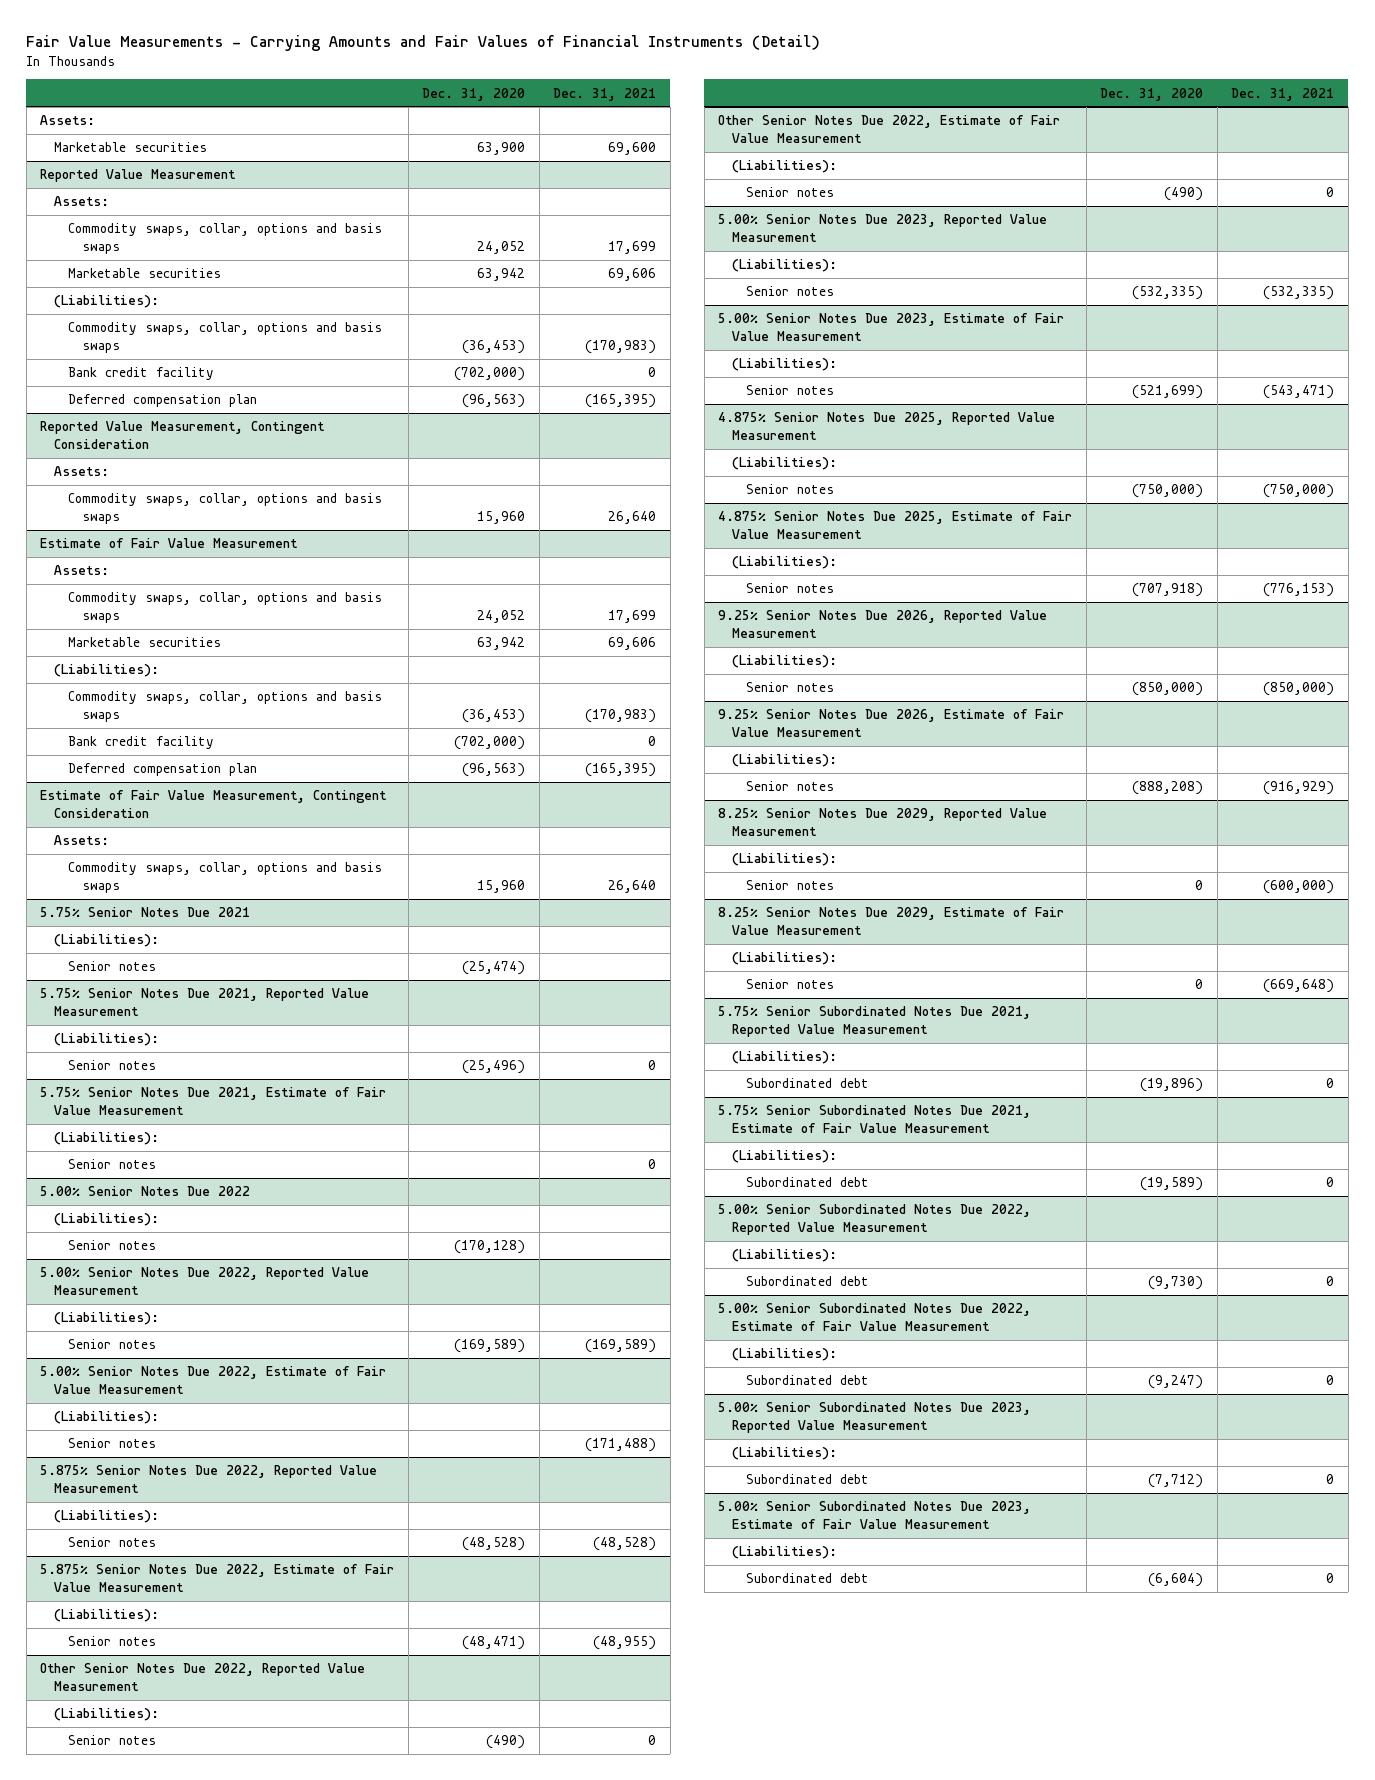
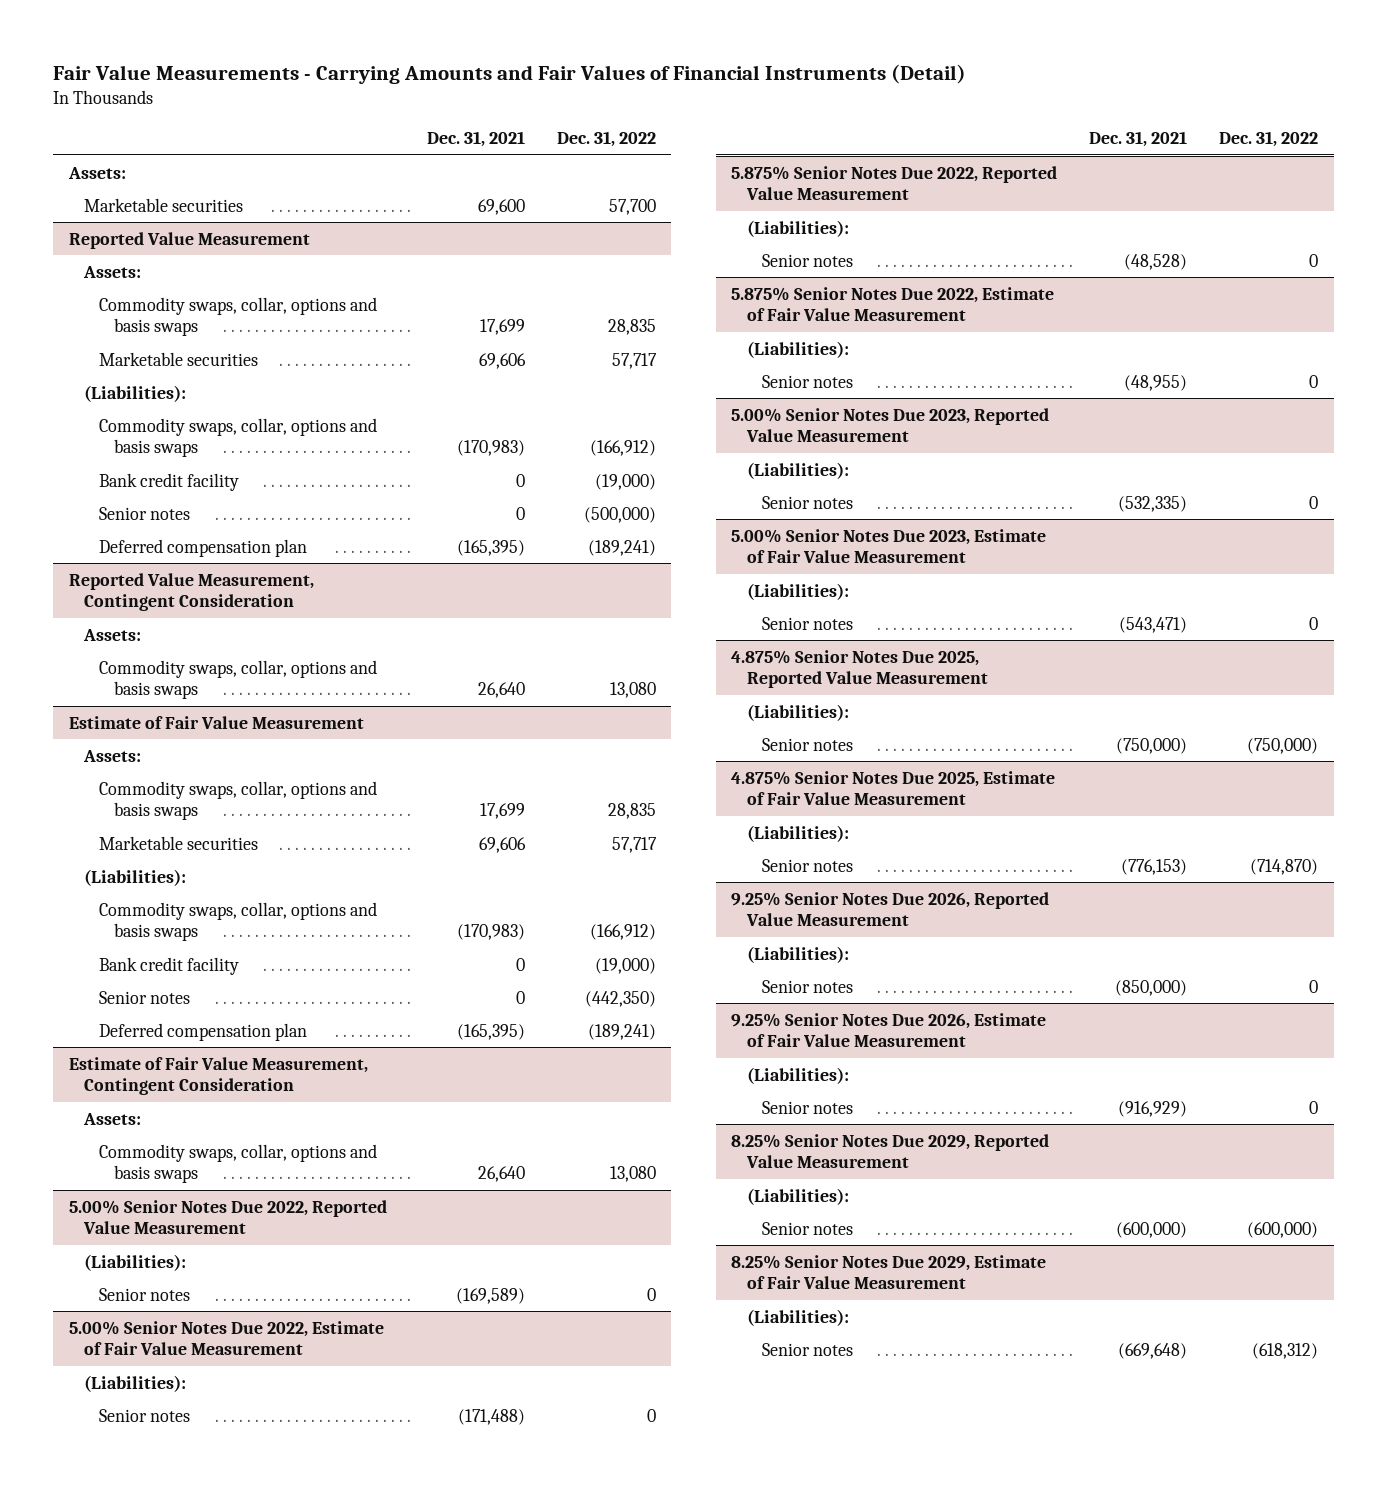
[422,87,526,101] Dec. 31, 2020 -> none
none -> [556,131,656,148] Dec. 31, 2022
none -> [99,506,191,520] Senior notes
none -> [99,990,191,1004] Senior notes
[40,907,251,918] 5.75% Senior Notes Due 2021 -> none
[54,934,160,948] (Liabilities): -> none
[67,961,156,972] Senior notes -> none
[40,988,370,1016] 5.75% Senior Notes Due 2021, Reported Value Measurement -> none
[54,1033,160,1047] (Liabilities): -> none
[67,1060,156,1071] Senior notes -> none
[40,1087,387,1115] 5.75% Senior Notes Due 2021, Estimate of Fair Value Measurement -> none
[54,1132,160,1146] (Liabilities): -> none
[67,1159,156,1170] Senior notes -> none
[40,1186,251,1197] 5.00% Senior Notes Due 2022 -> none
[54,1213,160,1227] (Liabilities): -> none
[67,1240,156,1251] Senior notes -> none
[40,1663,366,1691] Other Senior Notes Due 2022, Reported Value Measurement -> none
[54,1708,160,1722] (Liabilities): -> none
[67,1735,156,1746] Senior notes -> none
[718,115,1061,143] Other Senior Notes Due 2022, Estimate of Fair Value Measurement -> none
[732,160,838,174] (Liabilities): -> none
[746,187,835,198] Senior notes -> none
[718,1006,1032,1037] 5.75% Senior Subordinated Notes Due 2021, Reported Value Measurement -> none
[732,1051,838,1065] (Liabilities): -> none
[746,1078,870,1089] Subordinated debt -> none
[718,1105,1032,1133] 5.75% Senior Subordinated Notes Due 2021, Estimate of Fair Value Measurement -> none
[732,1150,838,1164] (Liabilities): -> none
[746,1177,870,1188] Subordinated debt -> none
[718,1204,1032,1235] 5.00% Senior Subordinated Notes Due 2022, Reported Value Measurement -> none
[732,1249,838,1263] (Liabilities): -> none
[746,1276,870,1287] Subordinated debt -> none
[718,1303,1032,1331] 5.00% Senior Subordinated Notes Due 2022, Estimate of Fair Value Measurement -> none
[732,1348,838,1362] (Liabilities): -> none
[746,1375,870,1386] Subordinated debt -> none
[718,1402,1032,1433] 5.00% Senior Subordinated Notes Due 2023, Reported Value Measurement -> none
[732,1447,838,1461] (Liabilities): -> none
[746,1474,870,1485] Subordinated debt -> none
[718,1501,1032,1529] 5.00% Senior Subordinated Notes Due 2023, Estimate of Fair Value Measurement -> none
[732,1546,838,1560] (Liabilities): -> none
[746,1573,870,1584] Subordinated debt -> none

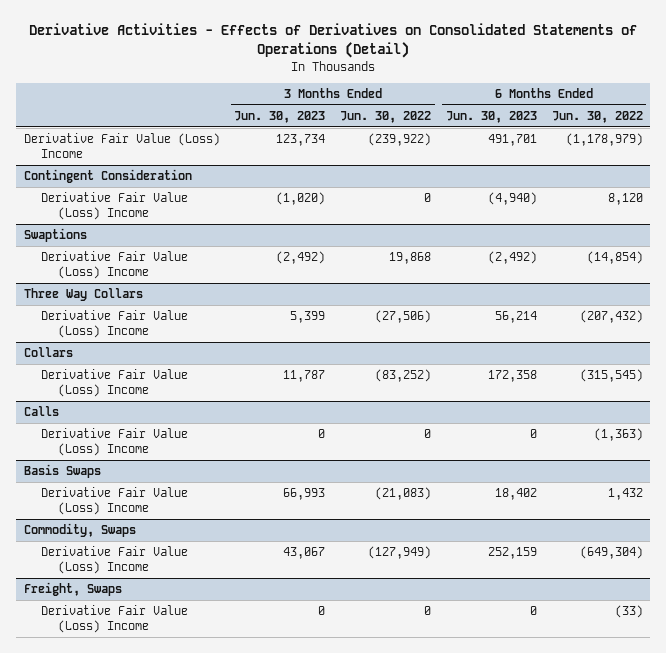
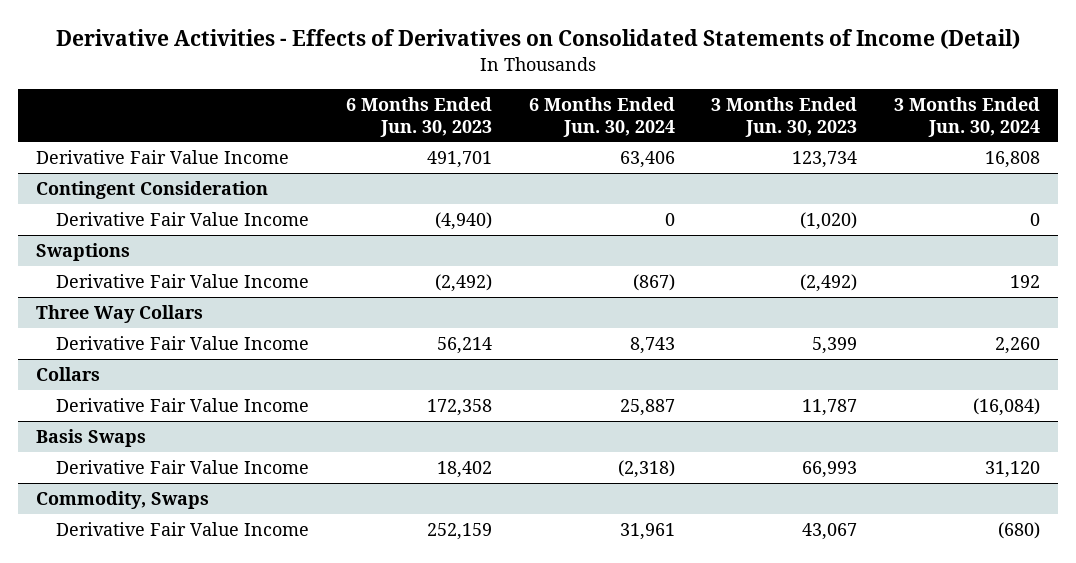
[29,23,638,59] Derivative Activities - Effects of Derivatives on Consolidated Statements of Operations (Detail) -> [56,29,1021,50] Derivative Activities - Effects of Derivatives on Consolidated Statements of Income (Detail)
[340,110,432,123] Jun. 30, 2022 -> none
[551,110,643,123] Jun. 30, 2022 -> none
none -> [528,96,675,137] 6 Months Ended Jun. 30, 2024
none -> [893,96,1040,137] 3 Months Ended Jun. 30, 2024
[23,133,220,158] Derivative Fair Value (Loss) Income -> [36,149,290,164] Derivative Fair Value Income
[41,192,189,220] Derivative Fair Value (Loss) Income -> [56,211,310,226] Derivative Fair Value Income
[41,251,189,279] Derivative Fair Value (Loss) Income -> [56,273,310,288] Derivative Fair Value Income
[41,310,189,338] Derivative Fair Value (Loss) Income -> [56,335,310,350] Derivative Fair Value Income
[23,406,59,417] Calls -> none
[41,428,189,456] Derivative Fair Value (Loss) Income -> none
[41,369,189,397] Derivative Fair Value (Loss) Income -> [56,397,310,412] Derivative Fair Value Income
[41,487,189,515] Derivative Fair Value (Loss) Income -> [56,459,310,474] Derivative Fair Value Income
[23,582,122,597] Freight, Swaps -> none
[41,605,189,633] Derivative Fair Value (Loss) Income -> none
[41,546,189,574] Derivative Fair Value (Loss) Income -> [56,521,310,536] Derivative Fair Value Income

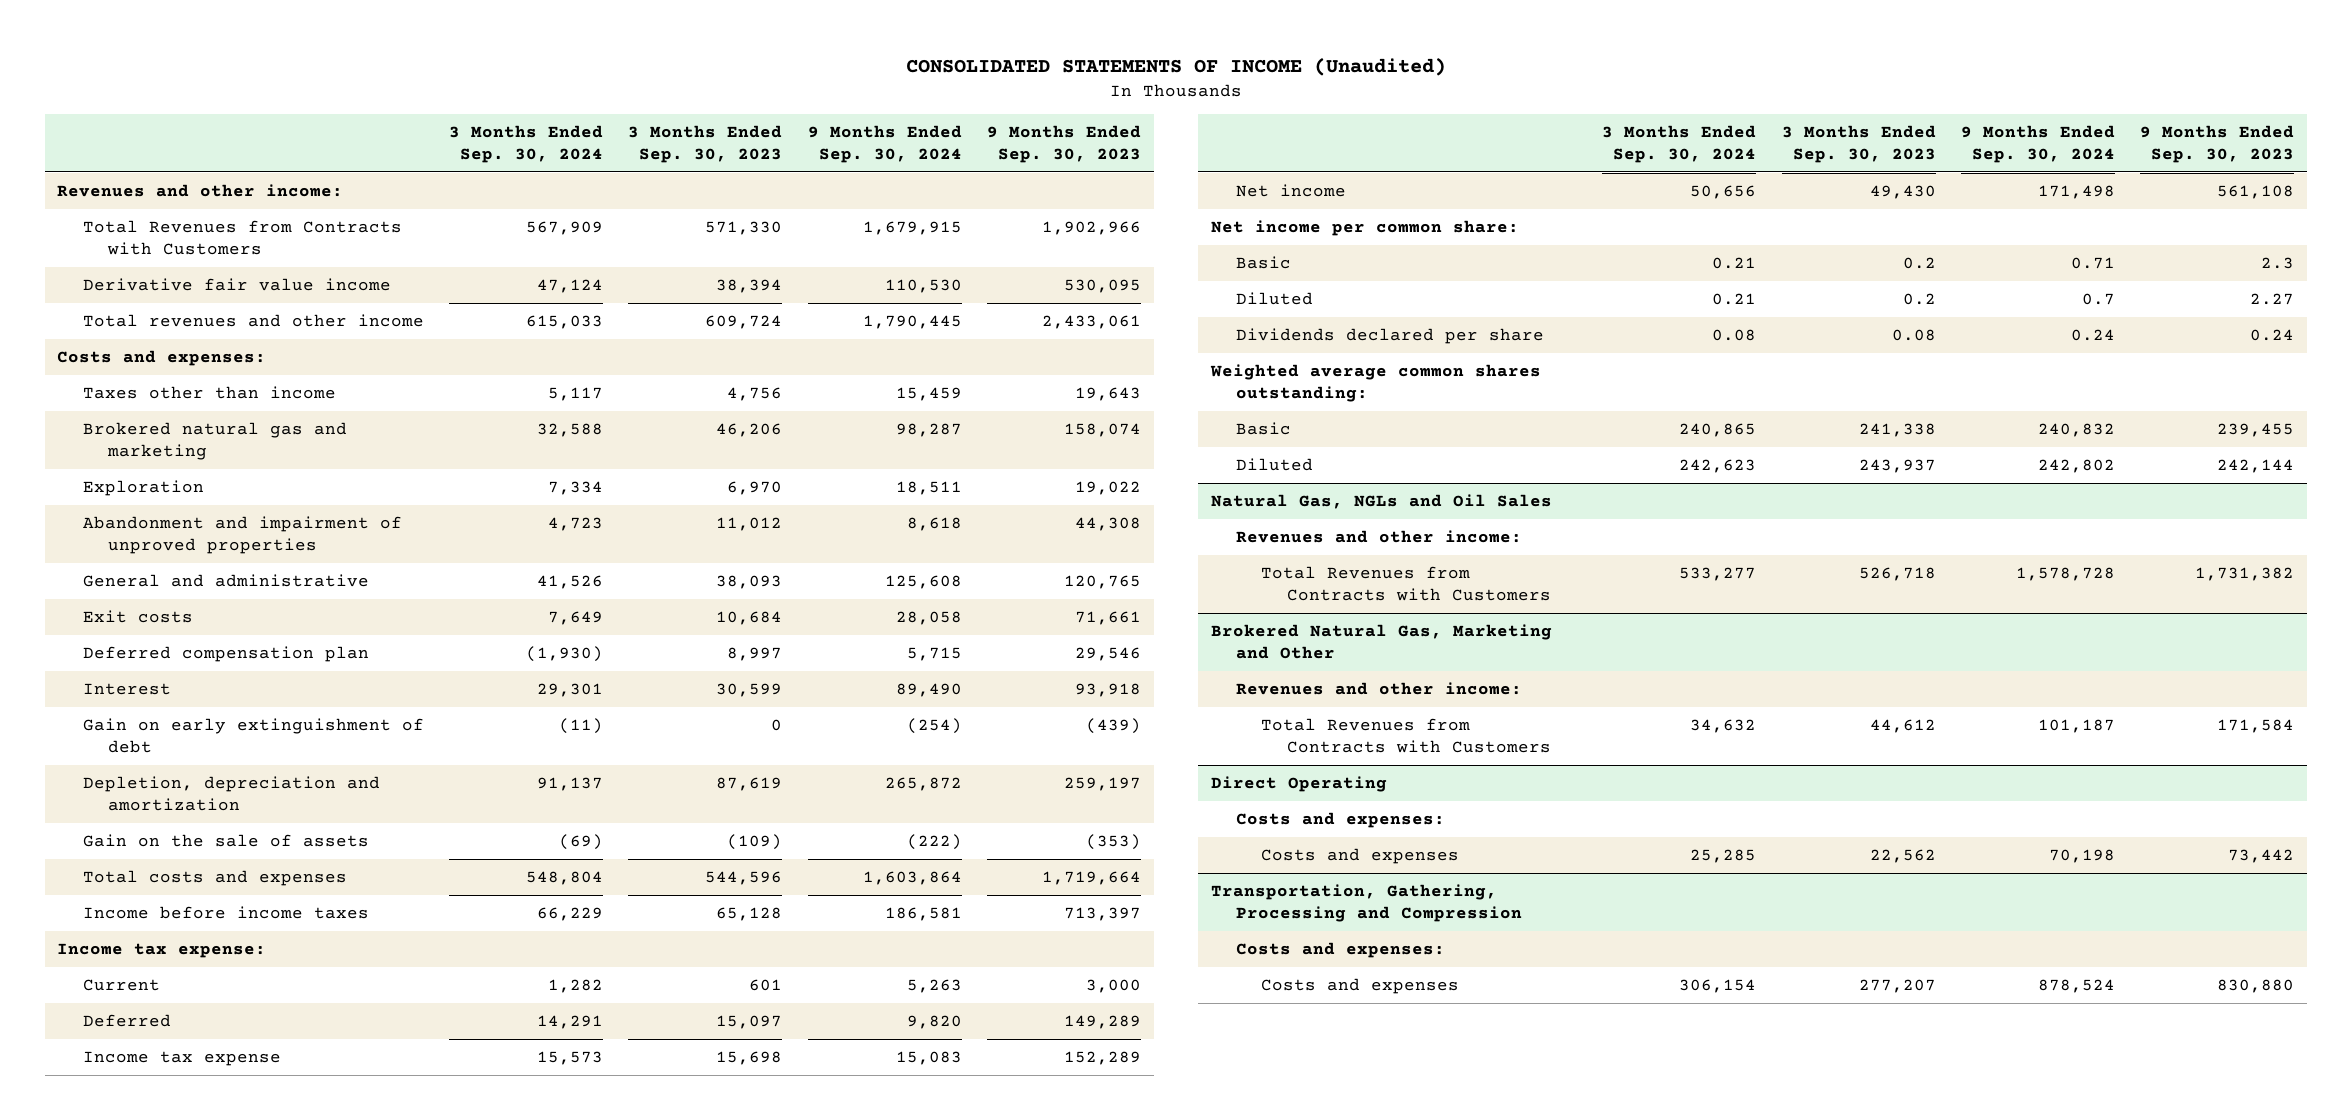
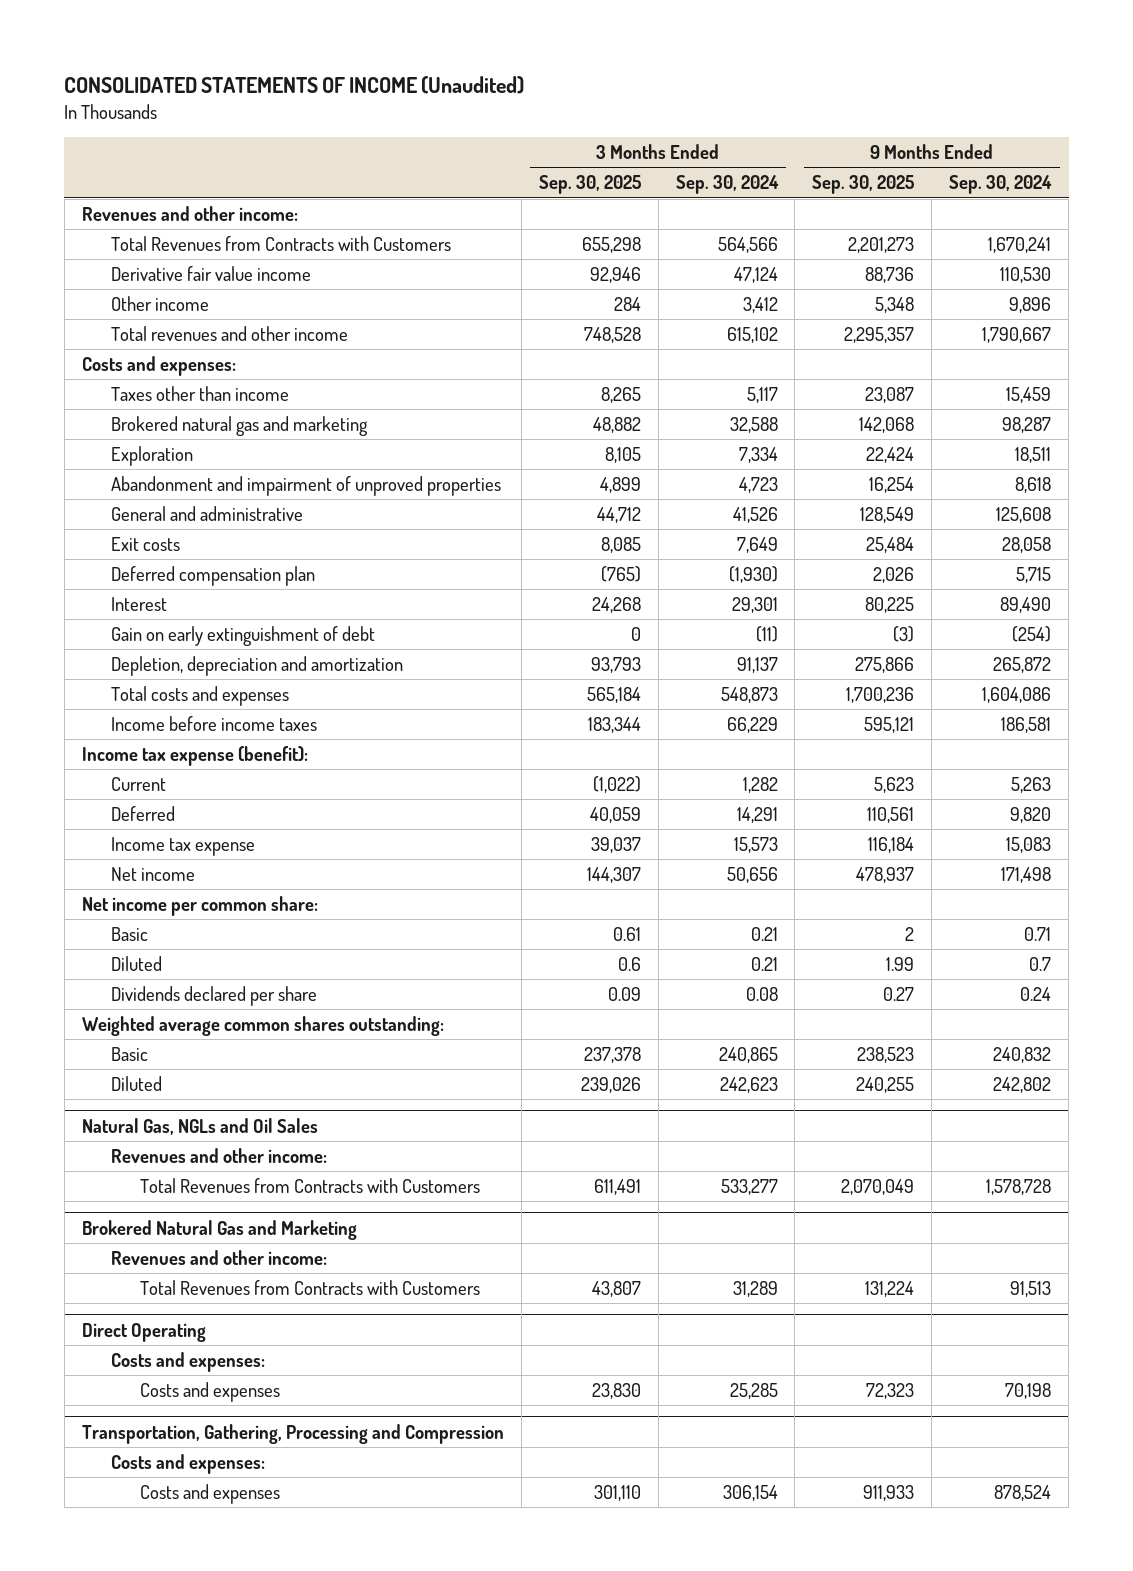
[628,124,783,164] 3 Months Ended Sep. 30, 2023 -> none
[987,124,1142,164] 9 Months Ended Sep. 30, 2023 -> none
none -> [538,175,641,195] Sep. 30, 2025
none -> [812,175,915,195] Sep. 30, 2025
[526,220,604,235] 567,909 -> [717,236,778,253] 564,566
[862,220,962,235] 1,679,915 -> [988,236,1052,253] 1,670,241
none -> [110,295,209,311] Other income
[526,314,604,329] 615,033 -> [726,326,778,343] 615,102
[862,314,962,329] 1,790,445 -> [982,326,1052,343] 1,790,667
[82,833,369,847] Gain on the sale of assets -> none
[526,870,604,885] 548,804 -> [720,686,778,703] 548,873
[862,870,962,885] 1,603,864 -> [982,686,1052,703] 1,604,086
[57,942,267,958] Income tax expense: -> [81,745,308,766] Income tax expense (benefit):
[1210,623,1552,660] Brokered Natural Gas, Marketing and Other -> [81,1219,357,1240] Brokered Natural Gas and Marketing
[1690,718,1757,733] 34,632 -> [732,1280,778,1297] 31,289
[2038,718,2116,733] 101,187 -> [1010,1280,1052,1297] 91,513

